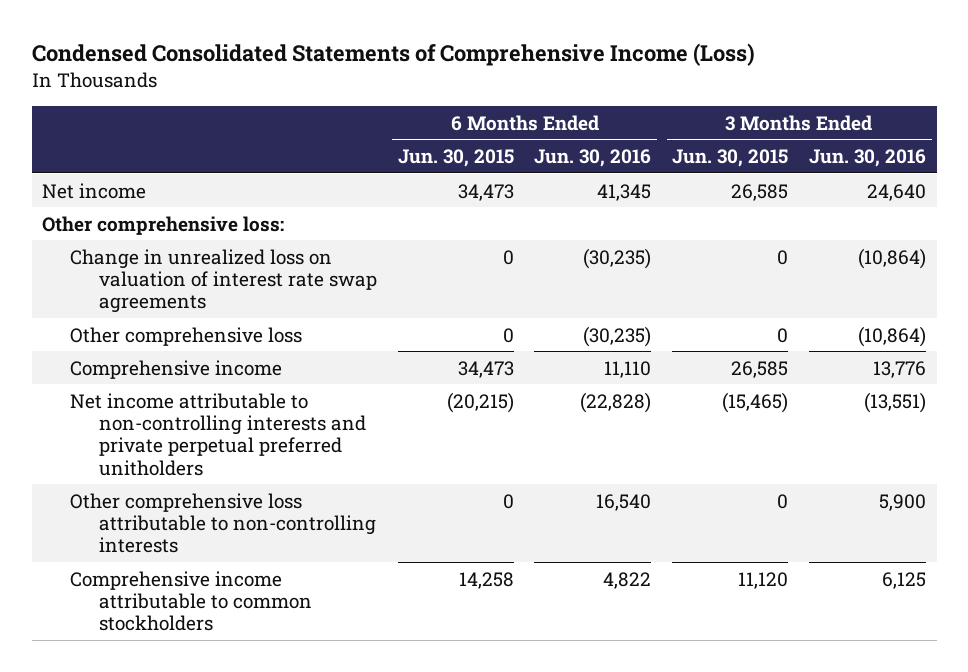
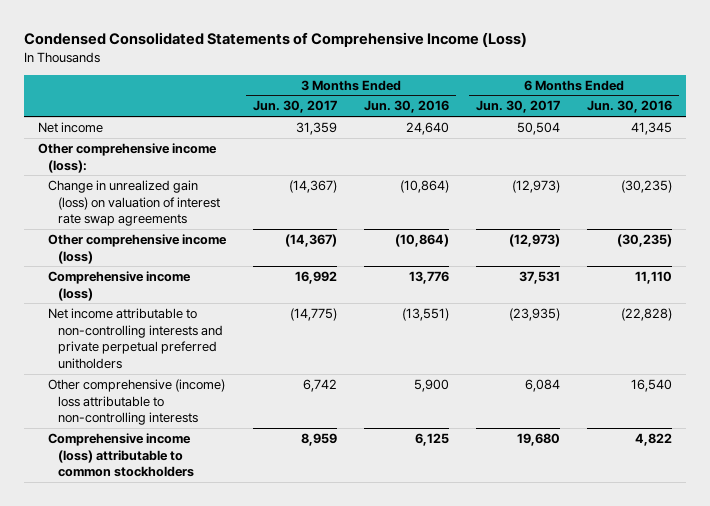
[397,149,514,168] Jun. 30, 2015 -> none
[672,149,789,168] Jun. 30, 2015 -> none
none -> [253,100,338,114] Jun. 30, 2017
none -> [476,100,561,114] Jun. 30, 2017
[42,215,285,235] Other comprehensive loss: -> [37,142,217,173] Other comprehensive income (loss):
[70,248,377,314] Change in unrealized loss on valuation of interest rate swap agreements -> [47,179,221,227] Change in unrealized gain (loss) on valuation of interest rate swap agreements
[70,326,303,346] Other comprehensive loss -> [47,233,227,264] Other comprehensive income (loss)
[70,359,283,379] Comprehensive income -> [47,270,191,301] Comprehensive income (loss)
[70,492,376,554] Other comprehensive loss attributable to non-controlling interests -> [47,378,225,426] Other comprehensive (income) loss attributable to non-controlling interests
[70,570,312,632] Comprehensive income attributable to common stockholders -> [47,432,195,478] Comprehensive income (loss) attributable to common stockholders

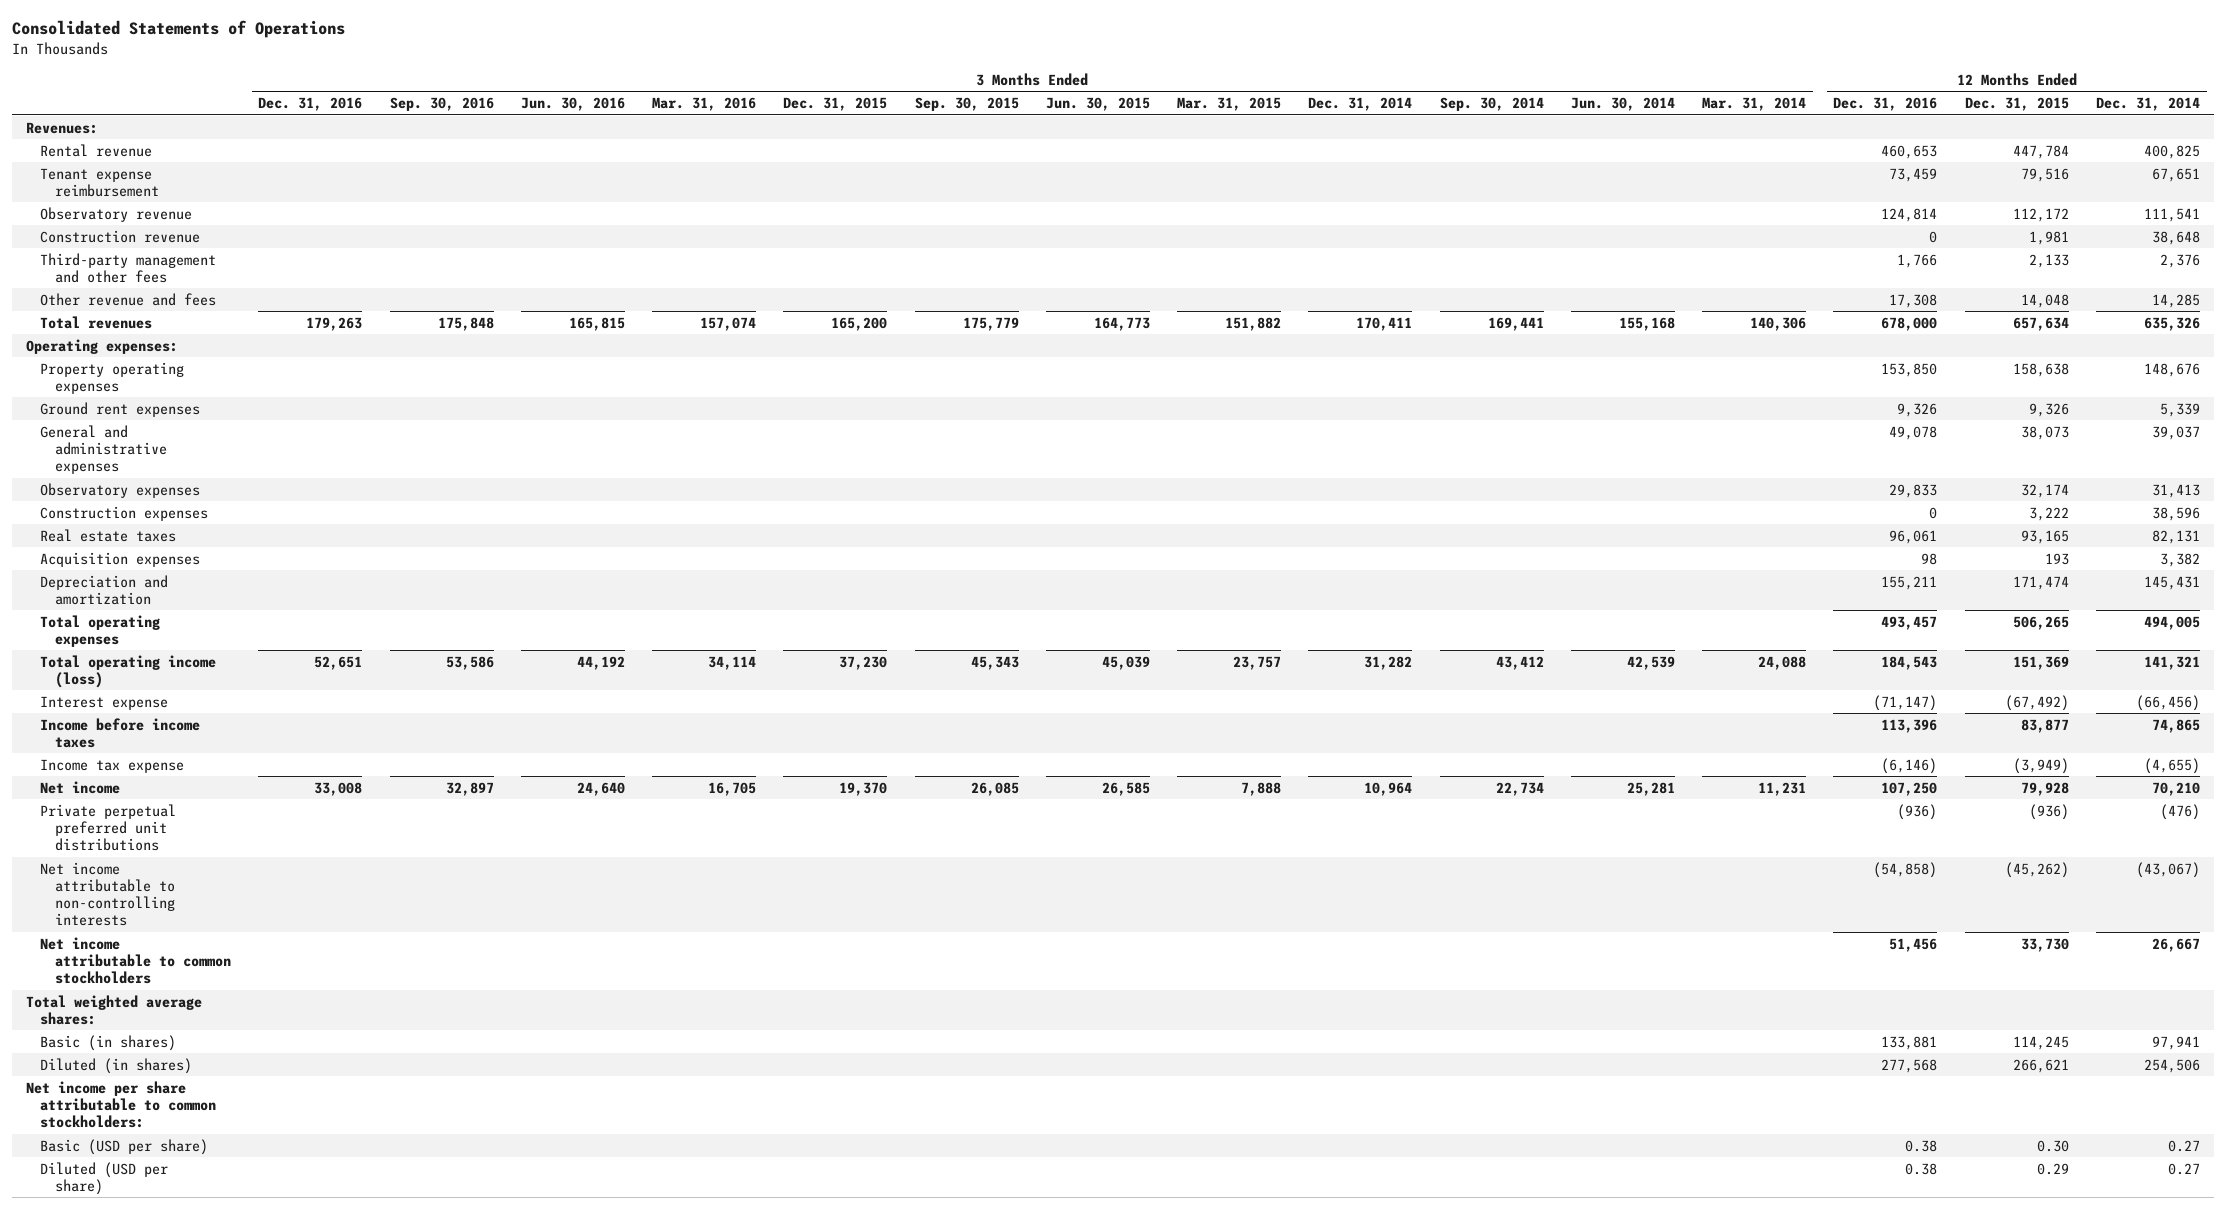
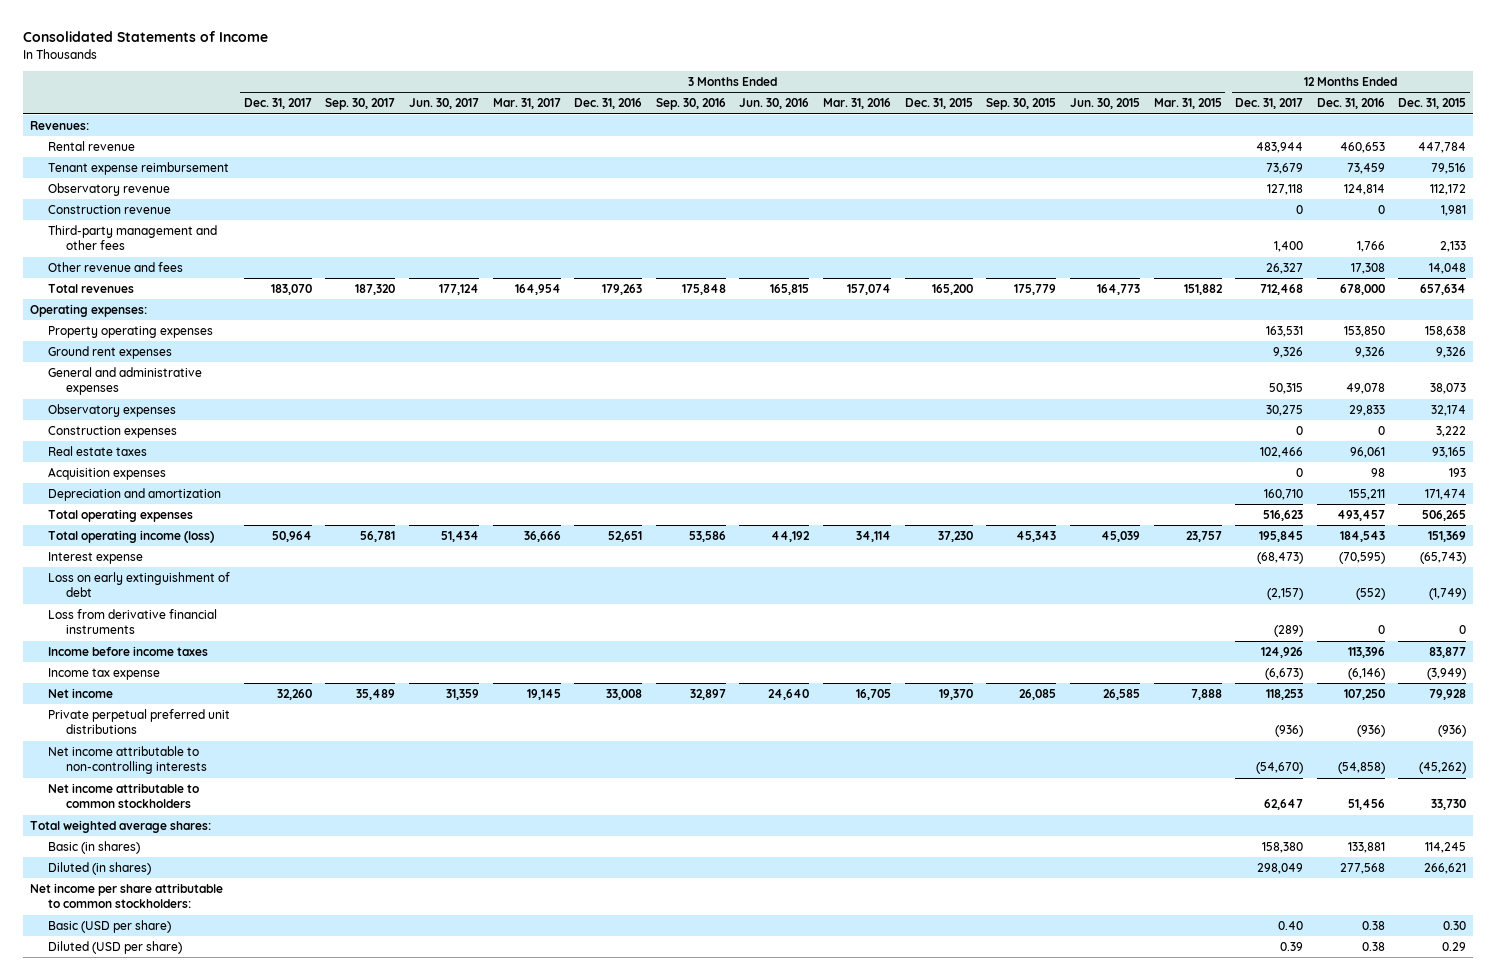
[12,20,346,39] Consolidated Statements of Operations -> [23,31,269,43] Consolidated Statements of Income
[1308,97,1413,112] Dec. 31, 2014 -> none
[1439,97,1544,112] Sep. 30, 2014 -> none
[1570,97,1675,112] Jun. 30, 2014 -> none
[1702,97,1807,112] Mar. 31, 2014 -> none
[2096,97,2201,112] Dec. 31, 2014 -> none
none -> [243,98,312,110] Dec. 31, 2017
none -> [325,98,396,111] Sep. 30, 2017
none -> [408,98,479,110] Jun. 30, 2017
none -> [492,98,561,110] Mar. 31, 2017
none -> [1235,98,1304,110] Dec. 31, 2017
[1873,694,1938,711] (71,147) -> [1338,552,1385,565] (70,595)
[2004,694,2069,711] (67,492) -> [1420,552,1467,565] (65,743)
none -> [48,572,231,598] Loss on early extinguishment of debt
none -> [48,609,218,635] Loss from derivative financial instruments

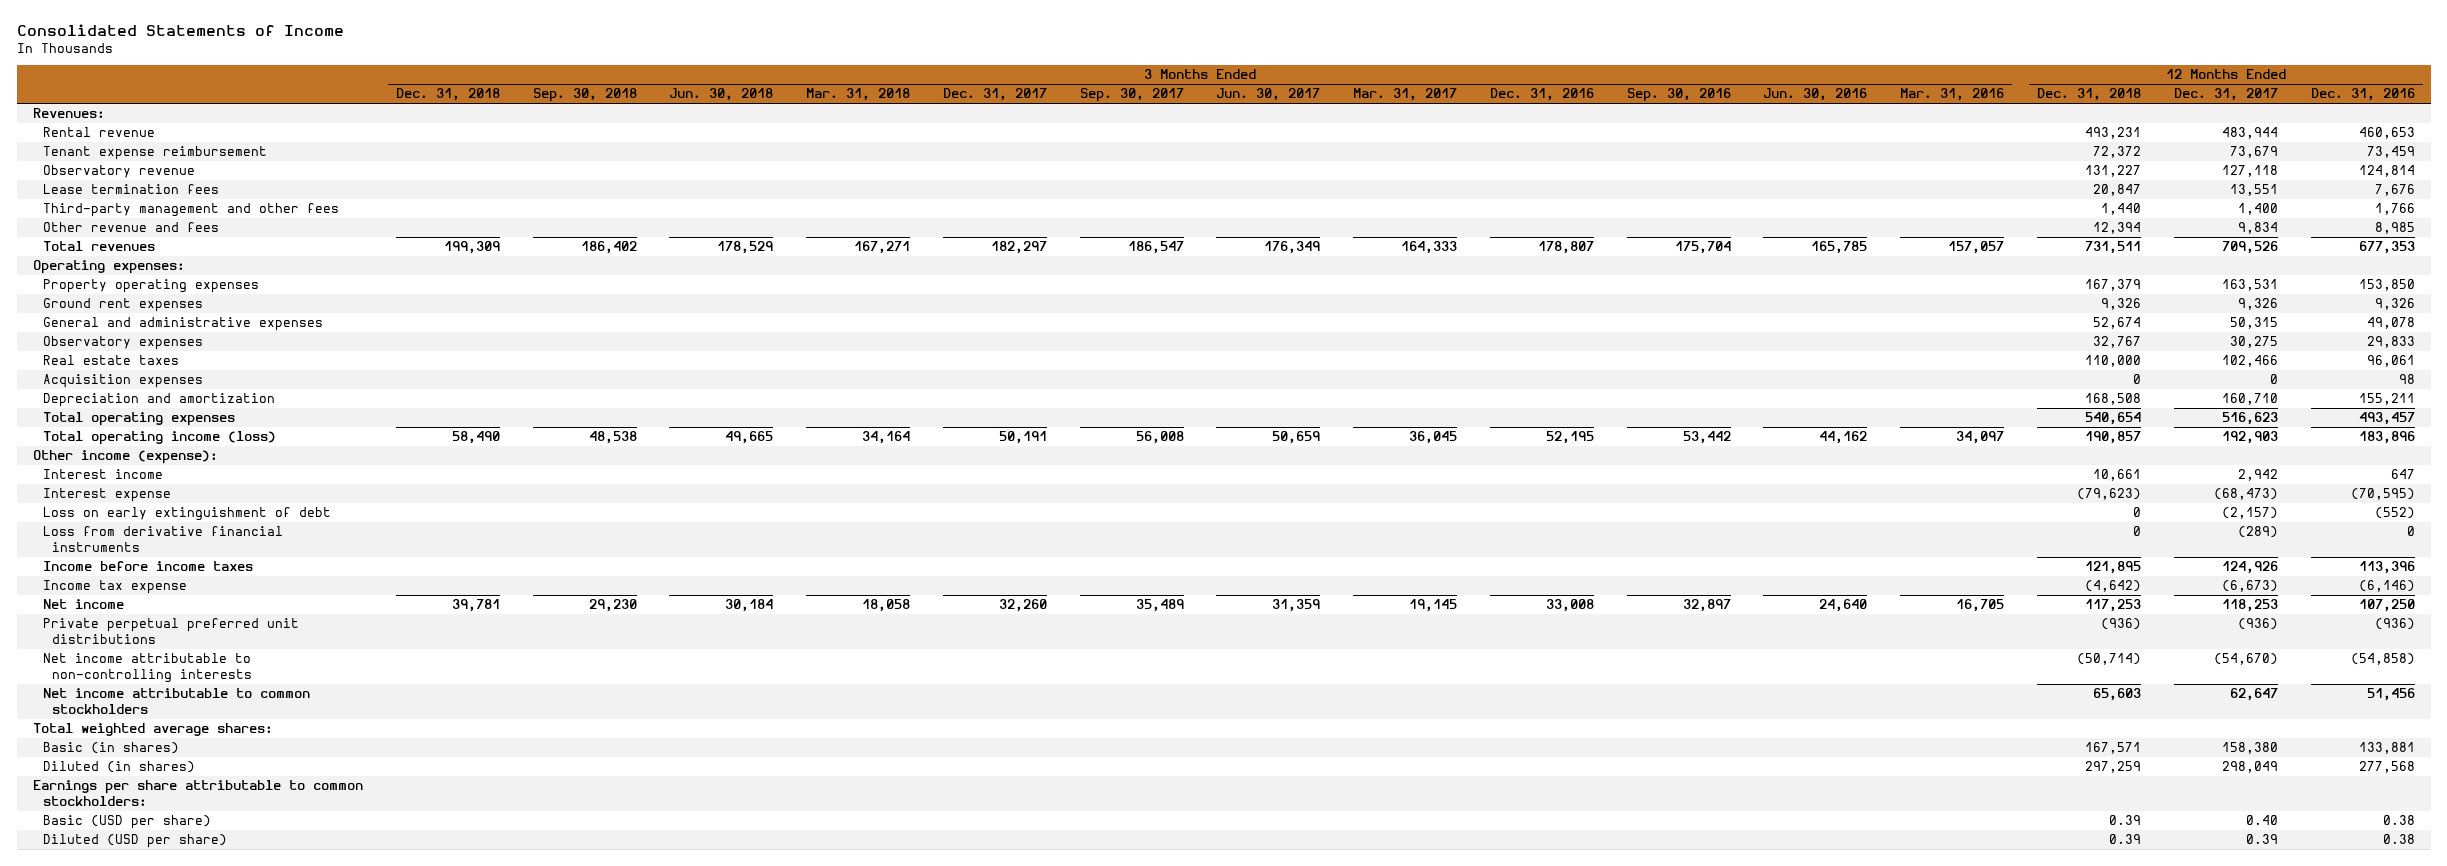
[904,98,973,110] Dec. 31, 2015 -> none
[986,98,1057,111] Sep. 30, 2015 -> none
[1069,98,1140,110] Jun. 30, 2015 -> none
[1153,98,1222,110] Mar. 31, 2015 -> none
[1398,98,1467,110] Dec. 31, 2015 -> none
none -> [395,88,500,102] Dec. 31, 2018
none -> [532,88,637,103] Sep. 30, 2018
none -> [669,88,774,102] Jun. 30, 2018
none -> [806,88,911,102] Mar. 31, 2018
none -> [2036,88,2141,102] Dec. 31, 2018
[48,205,172,215] Construction revenue -> none
none -> [42,184,219,195] Lease termination fees
[1266,263,1304,275] 26,327 -> [2237,222,2278,235] 9,834
[1350,263,1385,275] 17,308 -> [2374,222,2415,235] 8,985
[270,284,312,296] 183,070 -> [990,241,1047,255] 182,297
[355,284,396,296] 187,320 -> [1127,241,1184,255] 186,547
[438,284,479,296] 177,124 -> [1264,241,1321,255] 176,349
[514,284,561,296] 164,954 -> [1401,241,1458,255] 164,333
[602,284,643,296] 179,263 -> [1537,241,1594,255] 178,807
[681,284,726,296] 175,848 -> [1674,241,1731,255] 175,704
[770,284,810,296] 165,815 -> [1811,241,1868,255] 165,785
[847,284,892,296] 157,074 -> [1948,241,2005,255] 157,057
[1260,284,1304,296] 712,468 -> [2221,241,2278,255] 709,526
[1339,284,1385,296] 678,000 -> [2358,241,2415,255] 677,353
[48,426,178,439] Construction expenses -> none
[271,531,312,543] 50,964 -> [998,431,1047,445] 50,191
[360,531,396,543] 56,781 -> [1135,431,1184,445] 56,008
[440,531,479,543] 51,434 -> [1272,431,1321,445] 50,659
[523,531,561,543] 36,666 -> [1409,431,1458,445] 36,045
[608,531,643,543] 52,651 -> [1545,431,1594,445] 52,195
[688,531,726,543] 53,586 -> [1682,431,1731,445] 53,442
[771,531,811,543] 44,192 -> [1819,431,1868,445] 44,162
[856,531,892,543] 34,114 -> [1956,431,2005,445] 34,097
[1259,531,1304,543] 195,845 -> [2221,431,2278,445] 192,903
[1339,531,1385,543] 184,543 -> [2358,431,2415,445] 183,896
none -> [32,450,218,465] Other income (expense):
none -> [42,469,163,480] Interest income
[30,883,224,909] Net income per share attributable to common stockholders: -> [32,780,363,806] Earnings per share attributable to common stockholders:

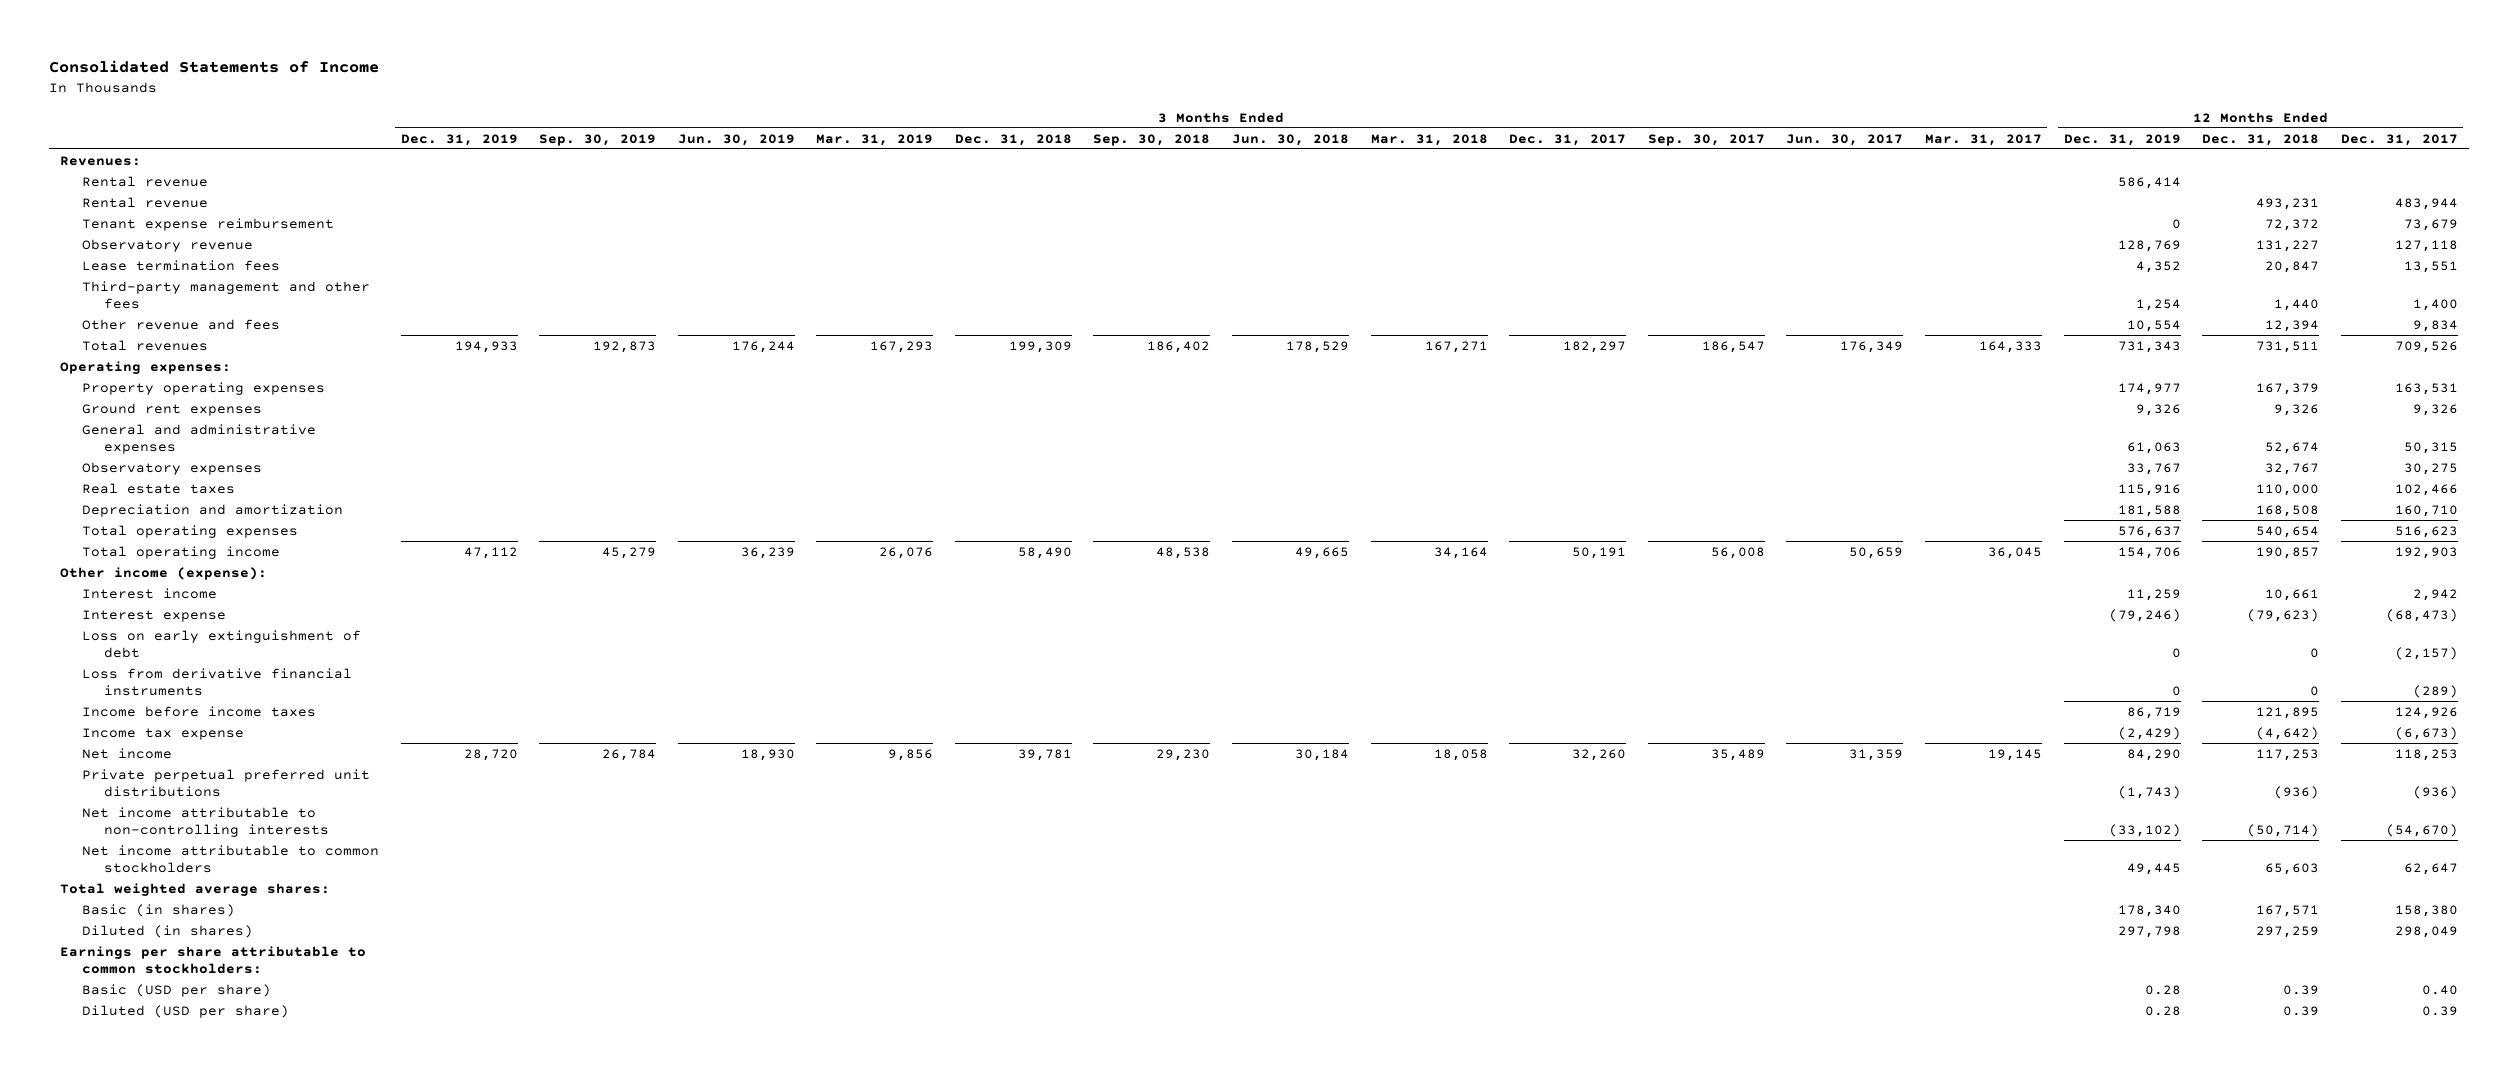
[1489,88,1594,102] Dec. 31, 2016 -> none
[1626,88,1731,103] Sep. 30, 2016 -> none
[1763,88,1868,102] Jun. 30, 2016 -> none
[1900,88,2005,102] Mar. 31, 2016 -> none
[2310,88,2415,102] Dec. 31, 2016 -> none
none -> [400,133,518,146] Dec. 31, 2019
none -> [539,133,657,146] Sep. 30, 2019
none -> [677,133,795,146] Jun. 30, 2019
none -> [816,133,934,146] Mar. 31, 2019
none -> [2063,133,2181,146] Dec. 31, 2019
none -> [81,175,208,187] Rental revenue
[42,374,203,389] Acquisition expenses -> none
[42,431,276,446] Total operating income (loss) -> [81,545,280,559] Total operating income

